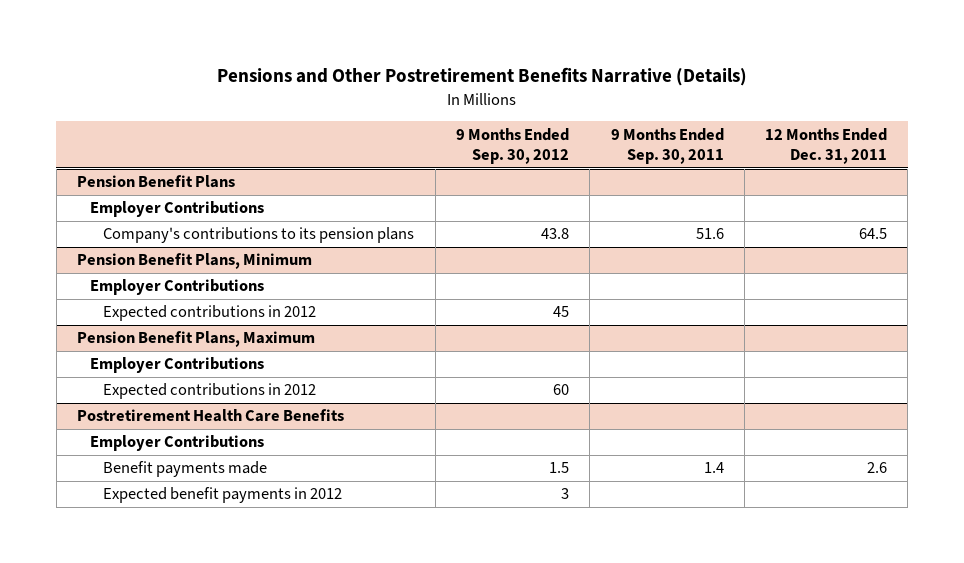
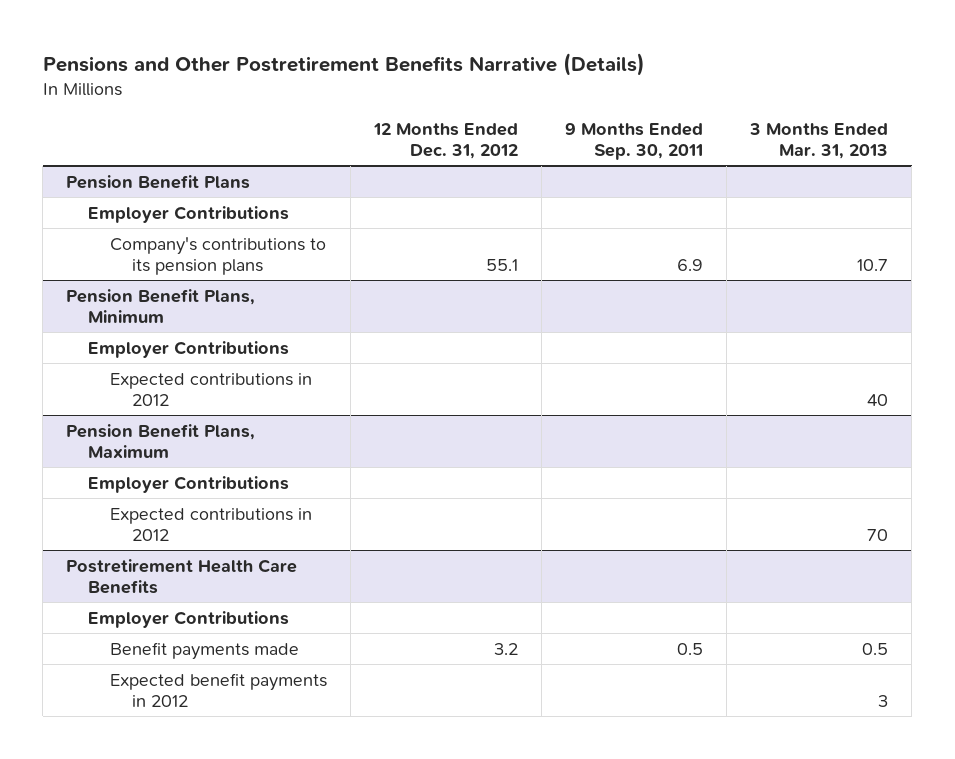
[456,127,570,165] 9 Months Ended Sep. 30, 2012 -> none
[765,127,888,165] 12 Months Ended Dec. 31, 2011 -> none
none -> [373,122,519,159] 12 Months Ended Dec. 31, 2012
none -> [749,122,889,159] 3 Months Ended Mar. 31, 2013
[695,228,724,240] 51.6 -> [677,258,704,271] 6.9
[703,462,724,474] 1.4 -> [677,642,704,655] 0.5

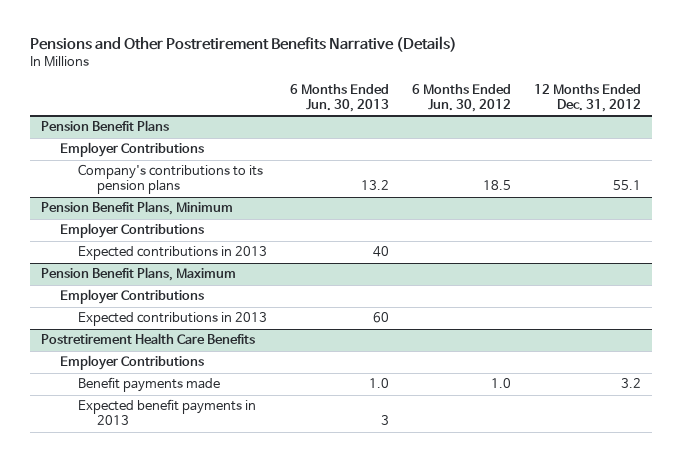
[565,122,704,160] 9 Months Ended Sep. 30, 2011 -> none
[749,122,889,159] 3 Months Ended Mar. 31, 2013 -> none
none -> [289,83,389,112] 6 Months Ended Jun. 30, 2013
none -> [411,83,511,112] 6 Months Ended Jun. 30, 2012
[110,372,313,406] Expected contributions in 2012 -> [78,246,268,261] Expected contributions in 2013
[110,507,313,541] Expected contributions in 2012 -> [78,312,268,327] Expected contributions in 2013
[110,672,328,707] Expected benefit payments in 2012 -> [78,399,257,426] Expected benefit payments in 2013

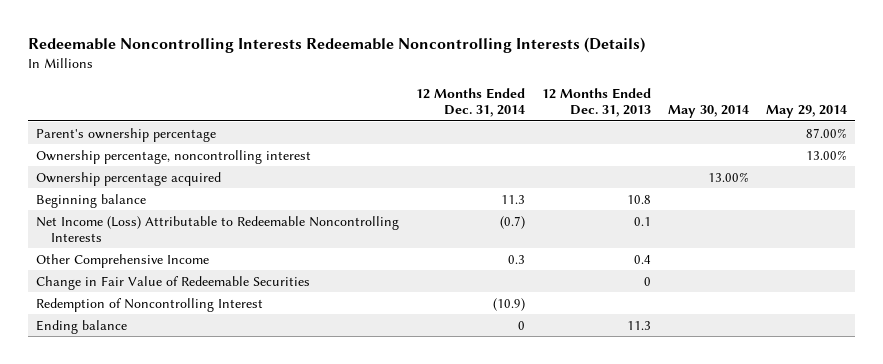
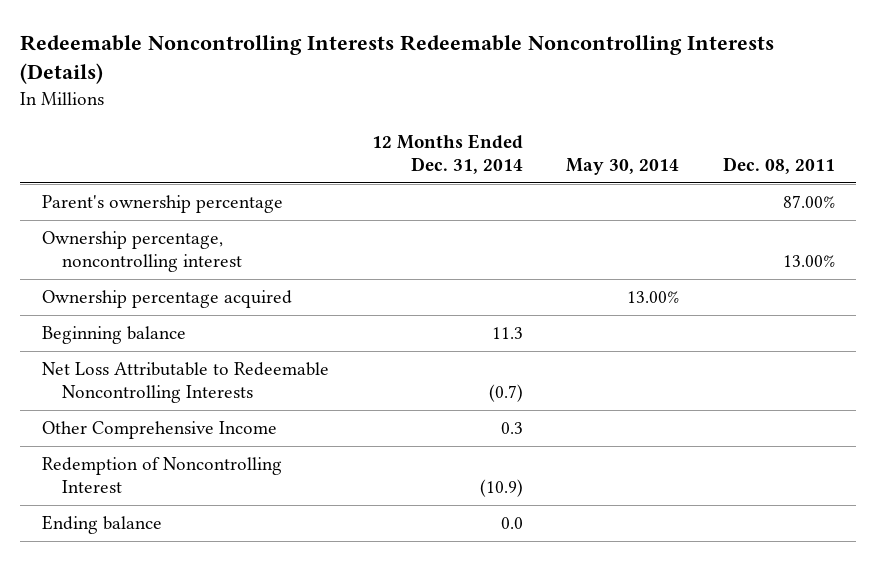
[541,87,651,117] 12 Months Ended Dec. 31, 2013 -> none
[765,104,847,118] May 29, 2014 -> none
none -> [722,156,835,174] Dec. 08, 2011
[36,215,400,242] Net Income (Loss) Attributable to Redeemable Noncontrolling Interests -> [41,362,329,403] Net Loss Attributable to Redeemable Noncontrolling Interests
[36,275,311,290] Change in Fair Value of Redeemable Securities -> none
[518,320,526,330] 0 -> [501,517,524,530] 0.0

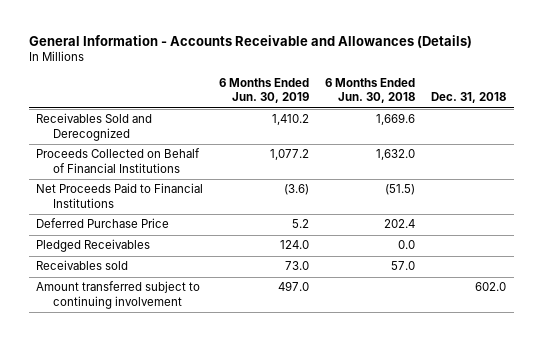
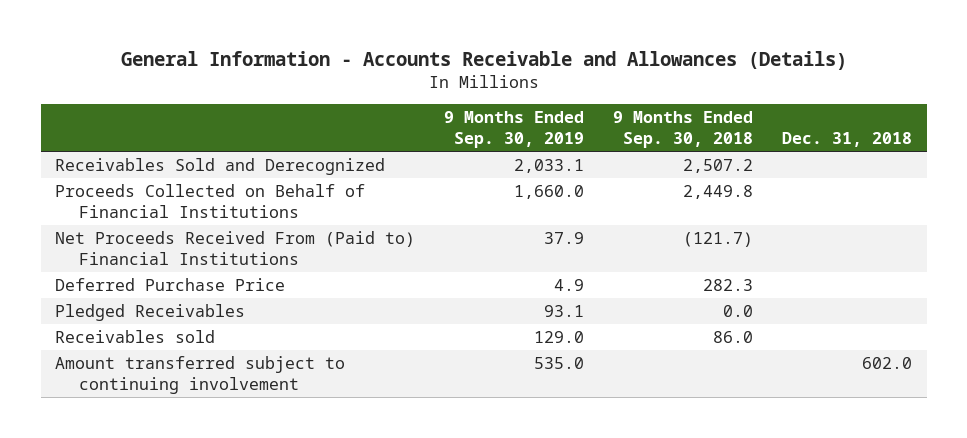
[219,77,310,104] 6 Months Ended Jun. 30, 2019 -> none
[325,77,416,104] 6 Months Ended Jun. 30, 2018 -> none
none -> [444,111,585,149] 9 Months Ended Sep. 30, 2019
none -> [613,111,754,149] 9 Months Ended Sep. 30, 2018
[36,183,204,208] Net Proceeds Paid to Financial Institutions -> [55,231,416,265] Net Proceeds Received From (Paid to) Financial Institutions

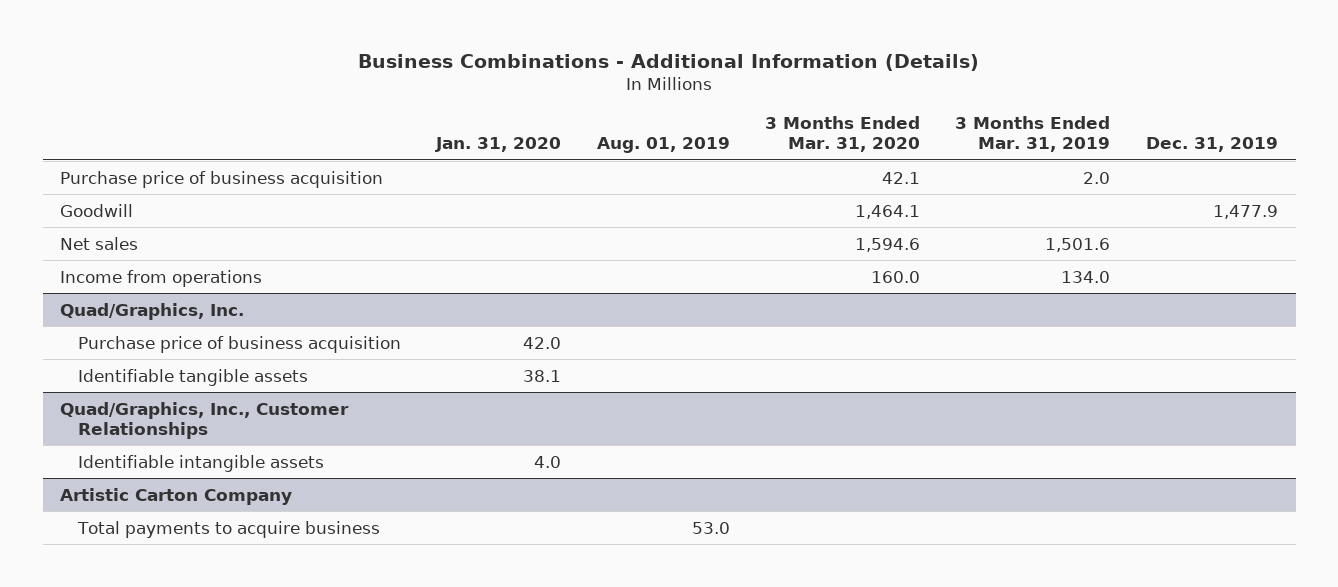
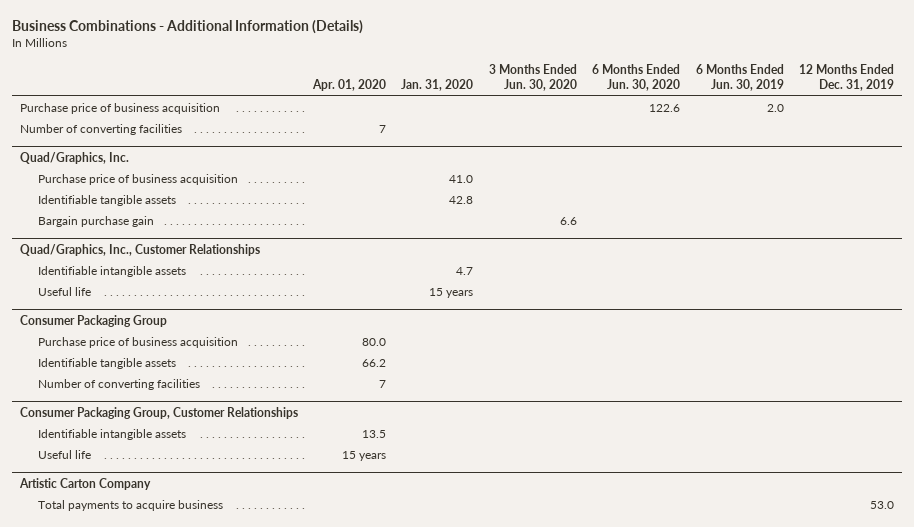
[596,136,730,153] Aug. 01, 2019 -> none
[764,115,920,152] 3 Months Ended Mar. 31, 2020 -> none
[955,115,1111,152] 3 Months Ended Mar. 31, 2019 -> none
[1145,136,1278,152] Dec. 31, 2019 -> none
none -> [312,79,387,92] Apr. 01, 2020
none -> [488,64,577,92] 3 Months Ended Jun. 30, 2020
none -> [592,64,681,92] 6 Months Ended Jun. 30, 2020
none -> [695,64,784,92] 6 Months Ended Jun. 30, 2019
none -> [799,64,895,92] 12 Months Ended Dec. 31, 2019
[60,203,134,217] Goodwill -> none
[60,236,139,250] Net sales -> none
[60,269,263,287] Income from operations -> none
none -> [19,124,182,136] Number of converting facilities
[523,336,562,349] 42.0 -> [449,175,474,184] 41.0
[523,369,562,382] 38.1 -> [449,196,474,205] 42.8
none -> [37,216,154,228] Bargain purchase gain
[534,455,562,468] 4.0 -> [456,267,474,276] 4.7
none -> [37,287,91,297] Useful life
none -> [19,314,167,327] Consumer Packaging Group
none -> [37,337,238,349] Purchase price of business acquisition
none -> [37,358,176,370] Identifiable tangible assets
none -> [37,379,200,391] Number of converting facilities
none -> [19,406,298,419] Consumer Packaging Group, Customer Relationships
none -> [37,429,186,441] Identifiable intangible assets
none -> [37,450,91,460] Useful life

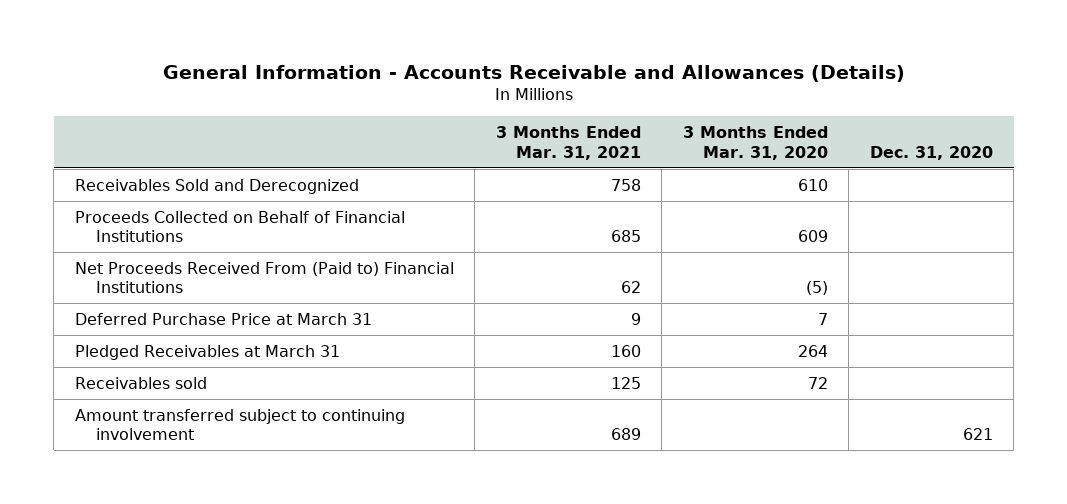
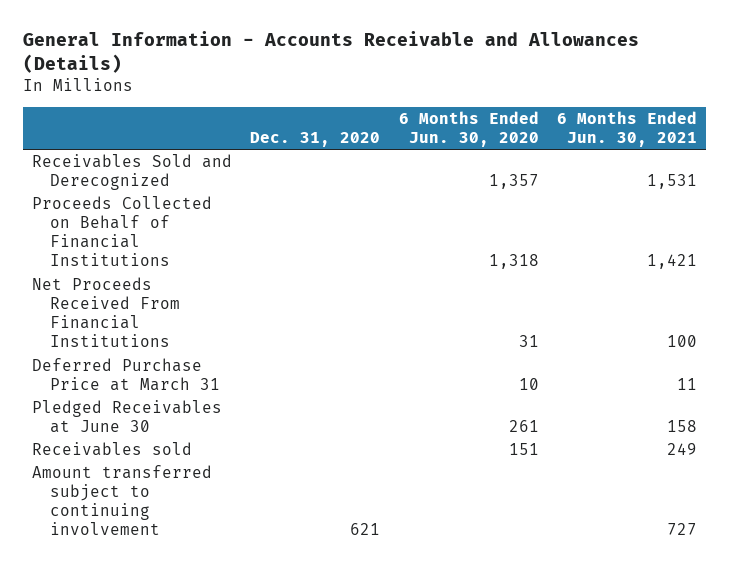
[495,126,641,160] 3 Months Ended Mar. 31, 2021 -> none
[682,126,828,160] 3 Months Ended Mar. 31, 2020 -> none
none -> [398,110,539,147] 6 Months Ended Jun. 30, 2020
none -> [557,110,698,147] 6 Months Ended Jun. 30, 2021
[74,261,454,294] Net Proceeds Received From (Paid to) Financial Institutions -> [31,277,180,348] Net Proceeds Received From Financial Institutions
[74,344,340,360] Pledged Receivables at March 31 -> [31,400,222,434] Pledged Receivables at June 30

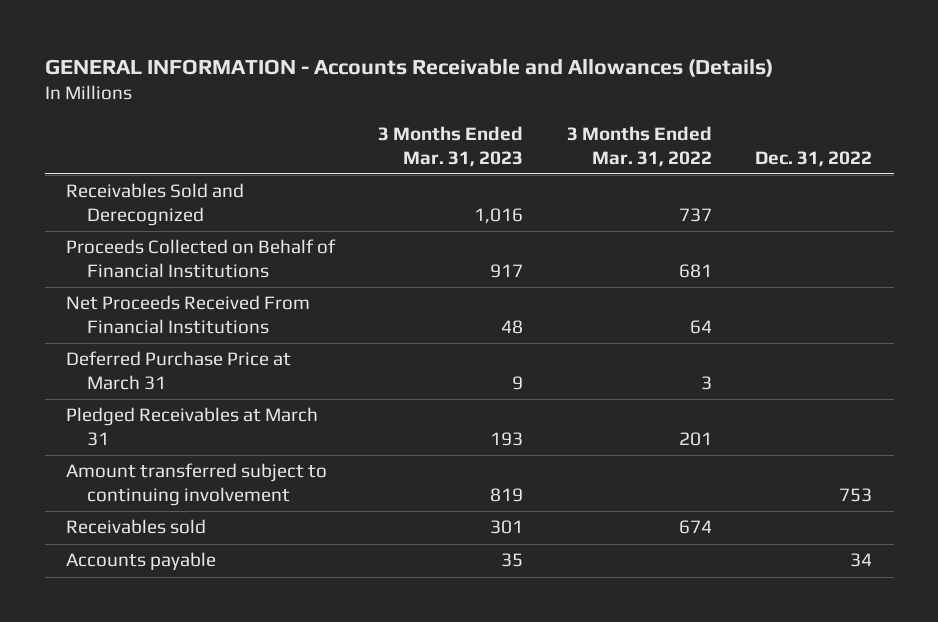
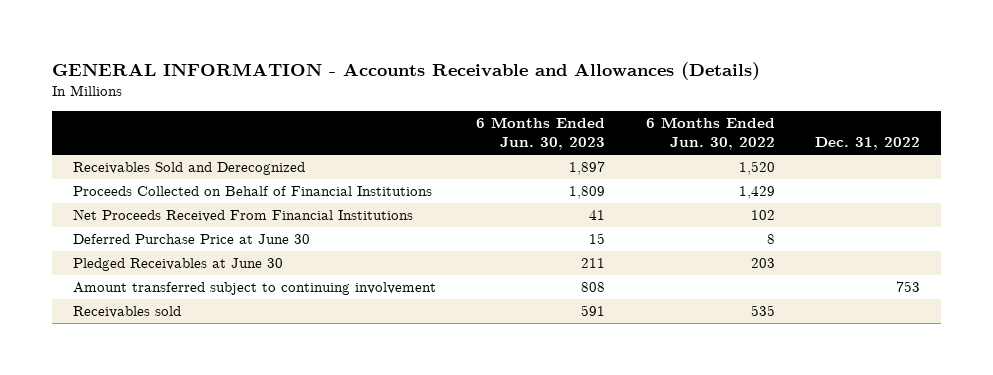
[378,126,524,167] 3 Months Ended Mar. 31, 2023 -> none
[566,126,712,167] 3 Months Ended Mar. 31, 2022 -> none
none -> [476,117,606,151] 6 Months Ended Jun. 30, 2023
none -> [645,117,775,151] 6 Months Ended Jun. 30, 2022
[66,351,292,390] Deferred Purchase Price at March 31 -> [72,234,310,245] Deferred Purchase Price at June 30
[66,407,319,446] Pledged Receivables at March 31 -> [72,258,283,272] Pledged Receivables at June 30
[66,552,217,571] Accounts payable -> none

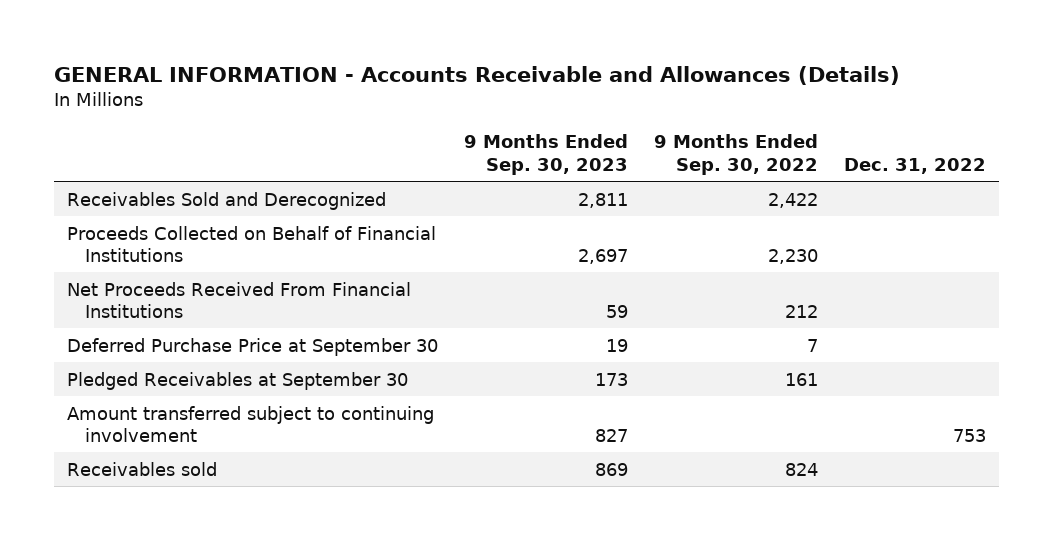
[476,117,606,151] 6 Months Ended Jun. 30, 2023 -> none
[645,117,775,151] 6 Months Ended Jun. 30, 2022 -> none
none -> [463,134,628,175] 9 Months Ended Sep. 30, 2023
none -> [653,134,818,175] 9 Months Ended Sep. 30, 2022
[72,234,310,245] Deferred Purchase Price at June 30 -> [66,337,438,356] Deferred Purchase Price at September 30
[72,258,283,272] Pledged Receivables at June 30 -> [66,371,408,390] Pledged Receivables at September 30

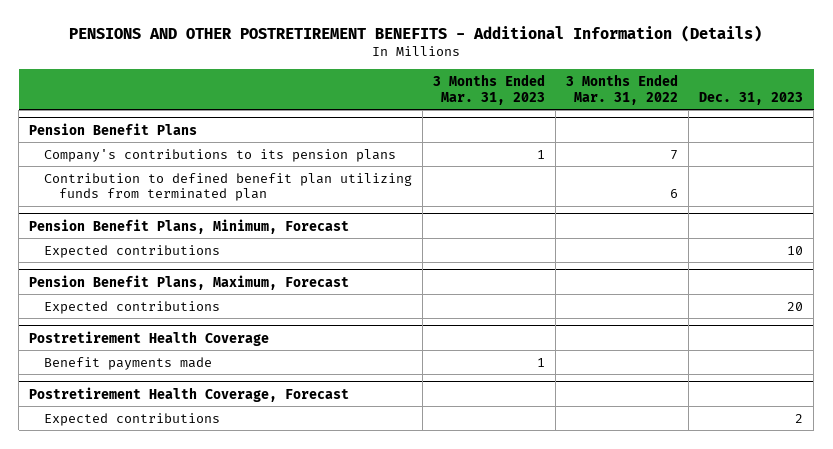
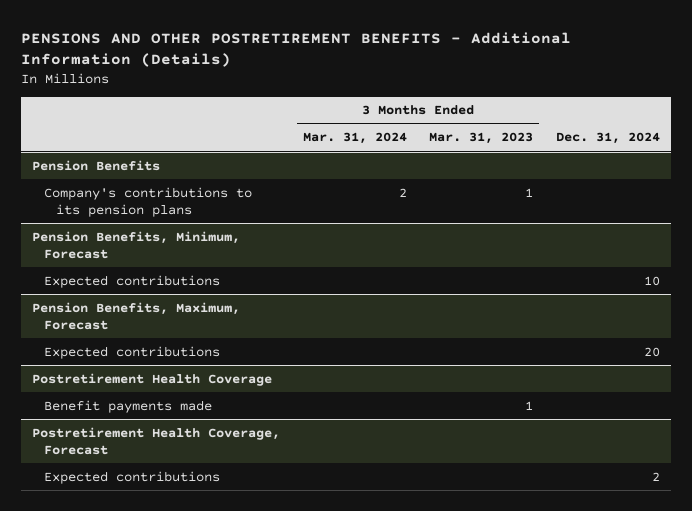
[566,74,679,105] 3 Months Ended Mar. 31, 2022 -> none
[699,91,804,105] Dec. 31, 2023 -> none
none -> [302,132,407,145] Mar. 31, 2024
none -> [555,132,660,145] Dec. 31, 2024
[29,122,198,135] Pension Benefit Plans -> [32,159,161,171] Pension Benefits
[44,172,413,202] Contribution to defined benefit plan utilizing funds from terminated plan -> none
[29,218,350,234] Pension Benefit Plans, Minimum, Forecast -> [32,230,241,259] Pension Benefits, Minimum, Forecast
[29,274,350,290] Pension Benefit Plans, Maximum, Forecast -> [32,301,241,330] Pension Benefits, Maximum, Forecast

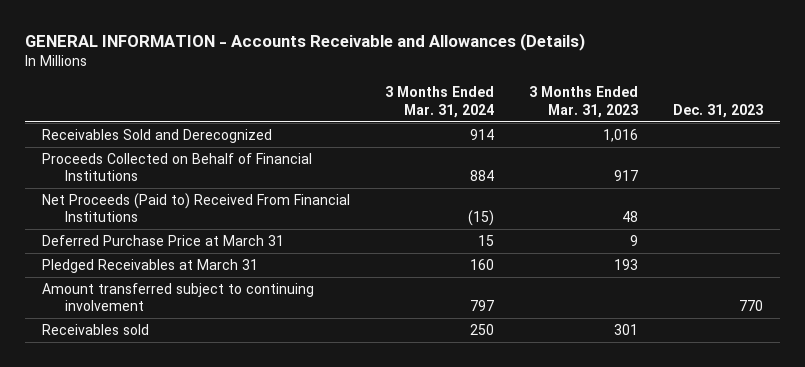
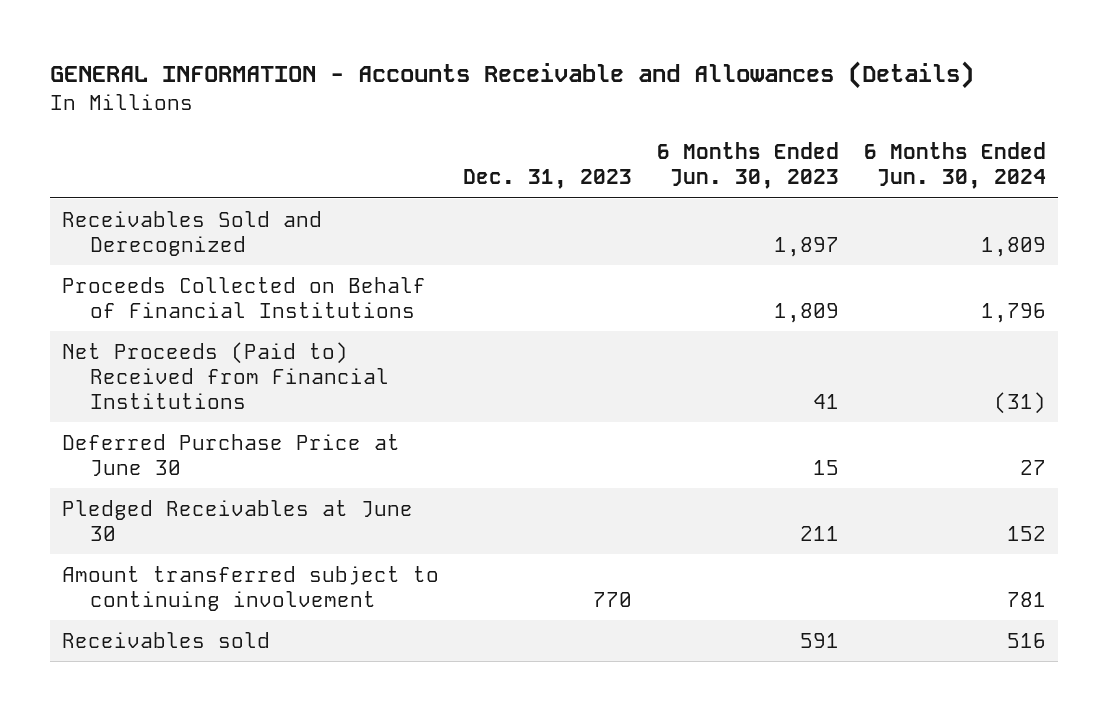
[385,86,495,118] 3 Months Ended Mar. 31, 2024 -> none
[528,86,638,118] 3 Months Ended Mar. 31, 2023 -> none
none -> [657,142,840,190] 6 Months Ended Jun. 30, 2023
none -> [863,142,1046,190] 6 Months Ended Jun. 30, 2024
[42,192,351,223] Net Proceeds (Paid to) Received From Financial Institutions -> [61,341,389,410] Net Proceeds (Paid to) Received from Financial Institutions
[42,234,285,246] Deferred Purchase Price at March 31 -> [61,433,400,477] Deferred Purchase Price at June 30
[42,258,259,273] Pledged Receivables at March 31 -> [61,499,413,542] Pledged Receivables at June 30

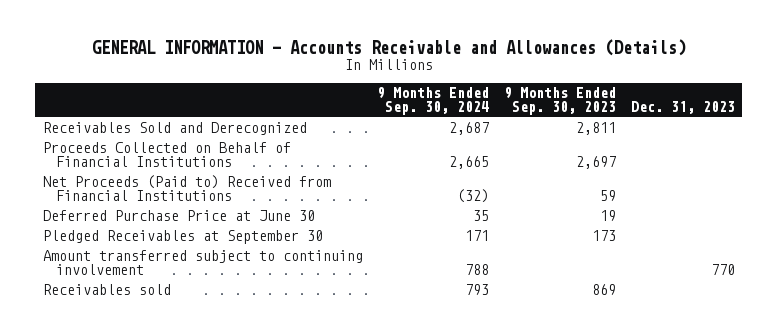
[657,142,840,190] 6 Months Ended Jun. 30, 2023 -> none
[863,142,1046,190] 6 Months Ended Jun. 30, 2024 -> none
none -> [377,87,490,116] 9 Months Ended Sep. 30, 2024
none -> [504,87,617,116] 9 Months Ended Sep. 30, 2023
[61,499,413,542] Pledged Receivables at June 30 -> [42,229,323,244] Pledged Receivables at September 30

